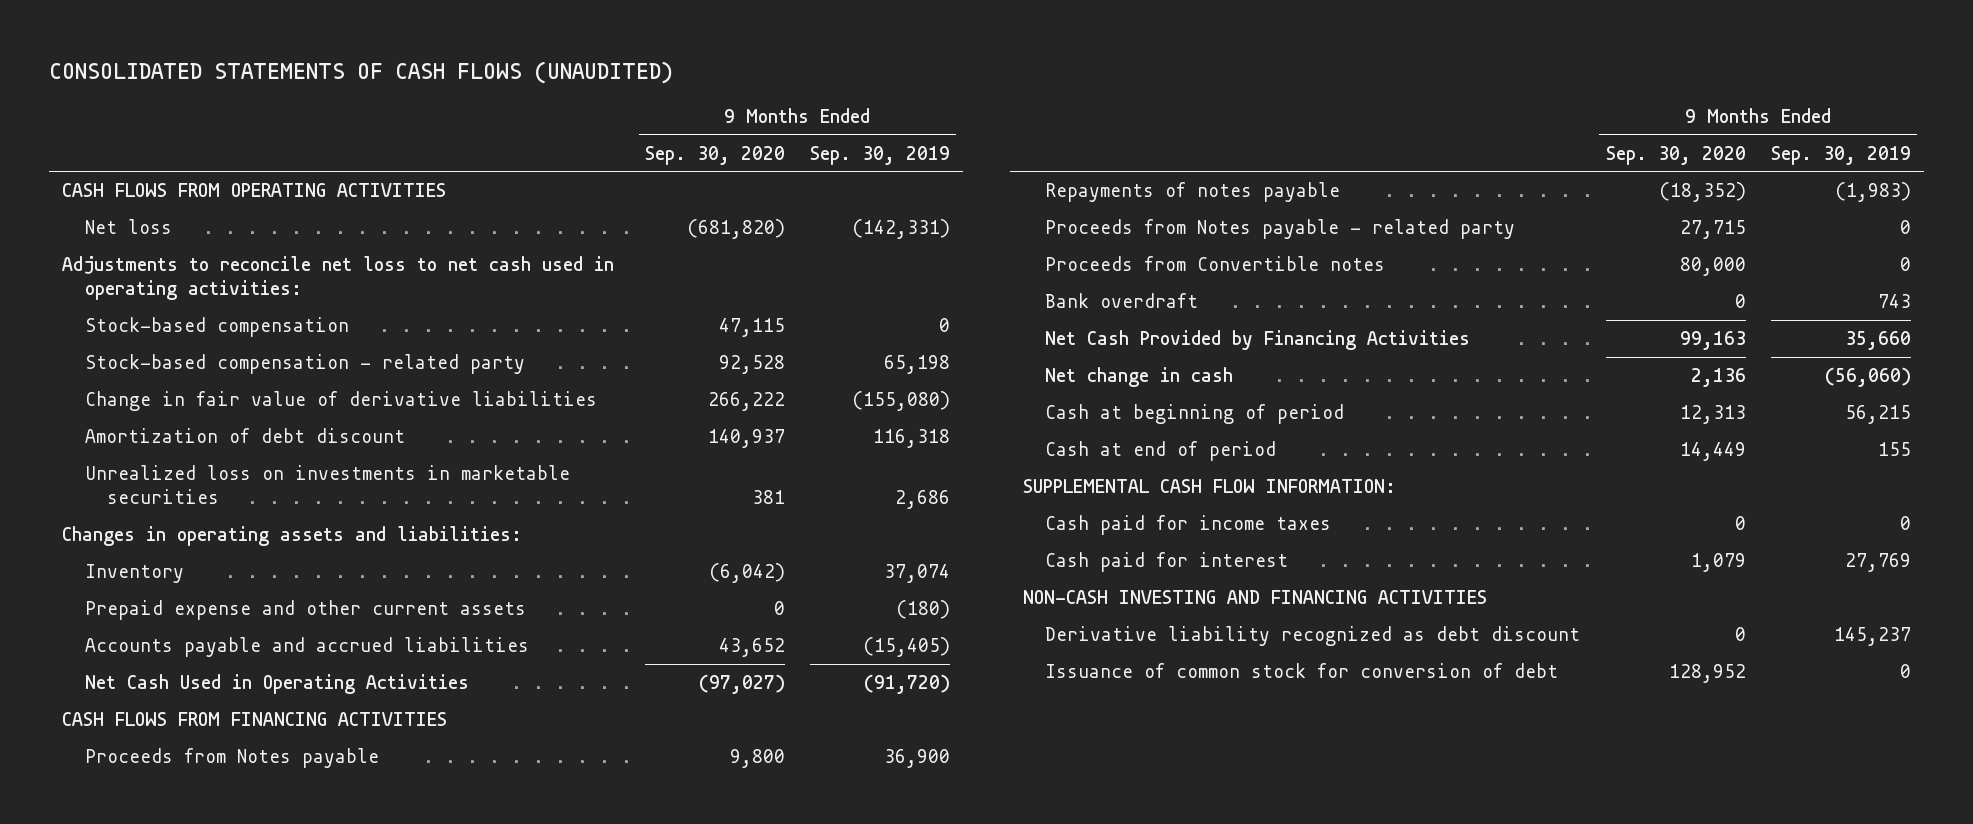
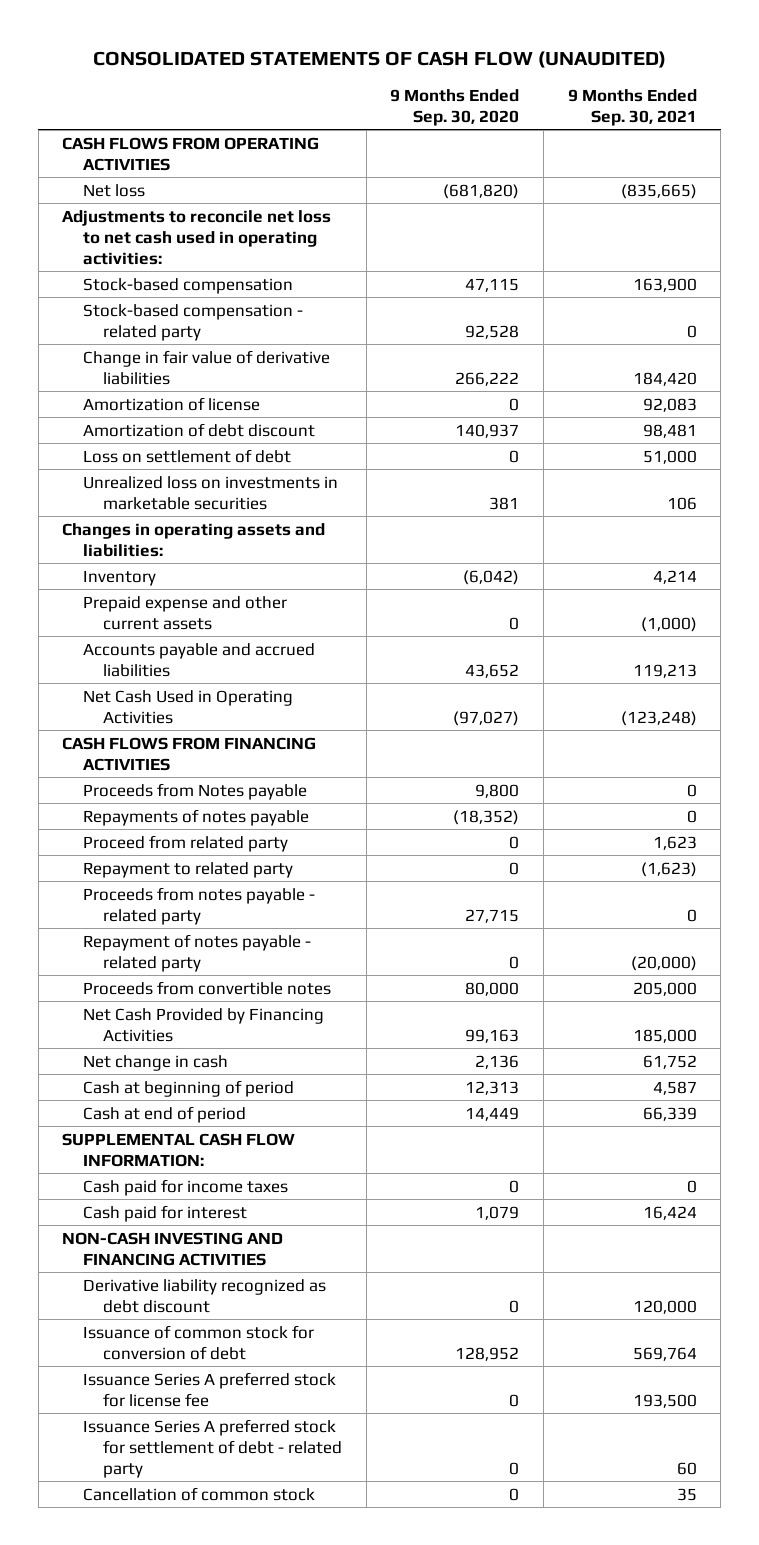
[49,60,674,84] CONSOLIDATED STATEMENTS OF CASH FLOWS (UNAUDITED) -> [92,50,666,68] CONSOLIDATED STATEMENTS OF CASH FLOW (UNAUDITED)
[810,145,951,165] Sep. 30, 2019 -> none
none -> [567,88,697,126] 9 Months Ended Sep. 30, 2021
none -> [82,396,260,411] Amortization of license
none -> [82,448,291,463] Loss on settlement of debt
[1045,292,1199,308] Bank overdraft -> none
none -> [82,834,288,852] Proceed from related party
none -> [82,861,293,878] Repayment to related party
[1045,218,1516,239] Proceeds from Notes payable - related party -> [82,886,315,925] Proceeds from notes payable - related party
none -> [82,933,311,972] Repayment of notes payable - related party
[1045,255,1386,271] Proceeds from Convertible notes -> [82,980,331,995] Proceeds from convertible notes
none -> [82,1371,336,1407] Issuance Series A preferred stock for license fee
none -> [82,1418,343,1478] Issuance Series A preferred stock for settlement of debt - related party
none -> [82,1486,315,1501] Cancellation of common stock

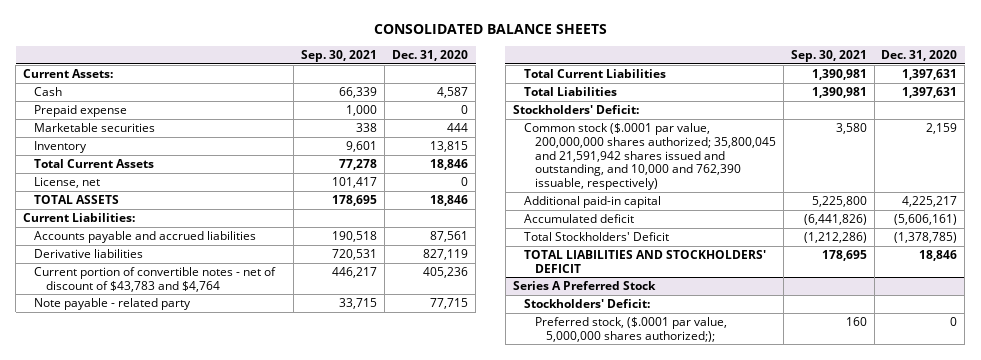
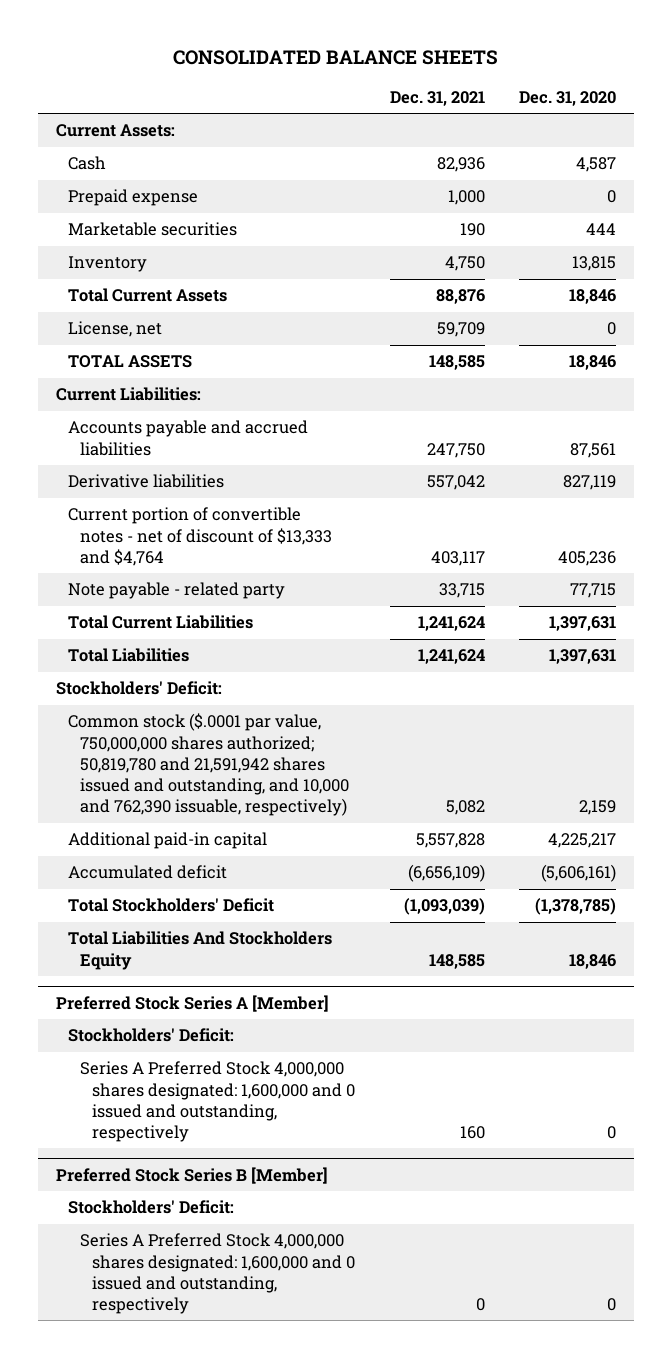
[301,49,378,62] Sep. 30, 2021 -> none
none -> [389,91,485,107] Dec. 31, 2021
[34,266,277,292] Current portion of convertible notes - net of discount of $43,783 and $4,764 -> [67,507,332,566] Current portion of convertible notes - net of discount of $13,333 and $4,764
[523,122,776,191] Common stock ($.0001 par value, 200,000,000 shares authorized; 35,800,045 and 21,591,942 shares issued and outstanding, and 10,000 and 762,390 issuable, respectively) -> [67,713,349,817] Common stock ($.0001 par value, 750,000,000 shares authorized; 50,819,780 and 21,591,942 shares issued and outstanding, and 10,000 and 762,390 issuable, respectively)
[523,249,766,273] TOTAL LIABILITIES AND STOCKHOLDERS' DEFICIT -> [67,931,332,970] Total Liabilities And Stockholders Equity
[512,280,656,290] Series A Preferred Stock -> [55,994,329,1012] Preferred Stock Series A [Member]
[534,316,727,342] Preferred stock, ($.0001 par value, 5,000,000 shares authorized;); -> [79,1061,355,1143] Series A Preferred Stock 4,000,000 shares designated: 1,600,000 and 0 issued and outstanding, respectively
none -> [55,1166,328,1184] Preferred Stock Series B [Member]
none -> [67,1200,234,1215] Stockholders' Deficit:
none -> [79,1233,355,1315] Series A Preferred Stock 4,000,000 shares designated: 1,600,000 and 0 issued and outstanding, respectively

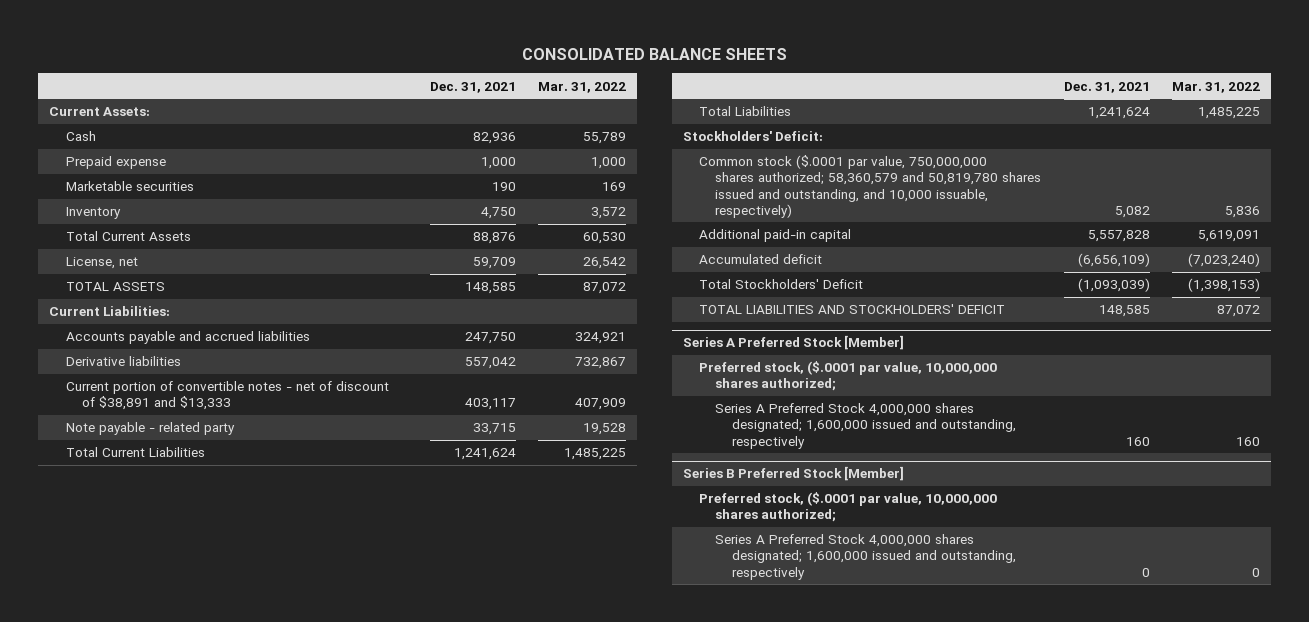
[519,91,617,107] Dec. 31, 2020 -> none
none -> [538,81,627,93] Mar. 31, 2022
[67,507,332,566] Current portion of convertible notes - net of discount of $13,333 and $4,764 -> [65,381,389,411] Current portion of convertible notes - net of discount of $38,891 and $13,333
[67,713,349,817] Common stock ($.0001 par value, 750,000,000 shares authorized; 50,819,780 and 21,591,942 shares issued and outstanding, and 10,000 and 762,390 issuable, respectively) -> [699,155,1042,218] Common stock ($.0001 par value, 750,000,000 shares authorized; 58,360,579 and 50,819,780 shares issued and outstanding, and 10,000 issuable, respectively)
[67,1028,234,1043] Stockholders' Deficit: -> none
[67,1200,234,1215] Stockholders' Deficit: -> none
[67,931,332,970] Total Liabilities And Stockholders Equity -> [699,304,1006,315] TOTAL LIABILITIES AND STOCKHOLDERS' DEFICIT
[55,994,329,1012] Preferred Stock Series A [Member] -> [682,335,904,351] Series A Preferred Stock [Member]
none -> [699,361,998,392] Preferred stock, ($.0001 par value, 10,000,000 shares authorized;
[79,1061,355,1143] Series A Preferred Stock 4,000,000 shares designated: 1,600,000 and 0 issued and outstanding, respectively -> [715,403,1016,449] Series A Preferred Stock 4,000,000 shares designated; 1,600,000 issued and outstanding, respectively
[55,1166,328,1184] Preferred Stock Series B [Member] -> [682,466,904,482] Series B Preferred Stock [Member]
none -> [699,492,998,523] Preferred stock, ($.0001 par value, 10,000,000 shares authorized;
[79,1233,355,1315] Series A Preferred Stock 4,000,000 shares designated: 1,600,000 and 0 issued and outstanding, respectively -> [715,534,1016,580] Series A Preferred Stock 4,000,000 shares designated; 1,600,000 issued and outstanding, respectively

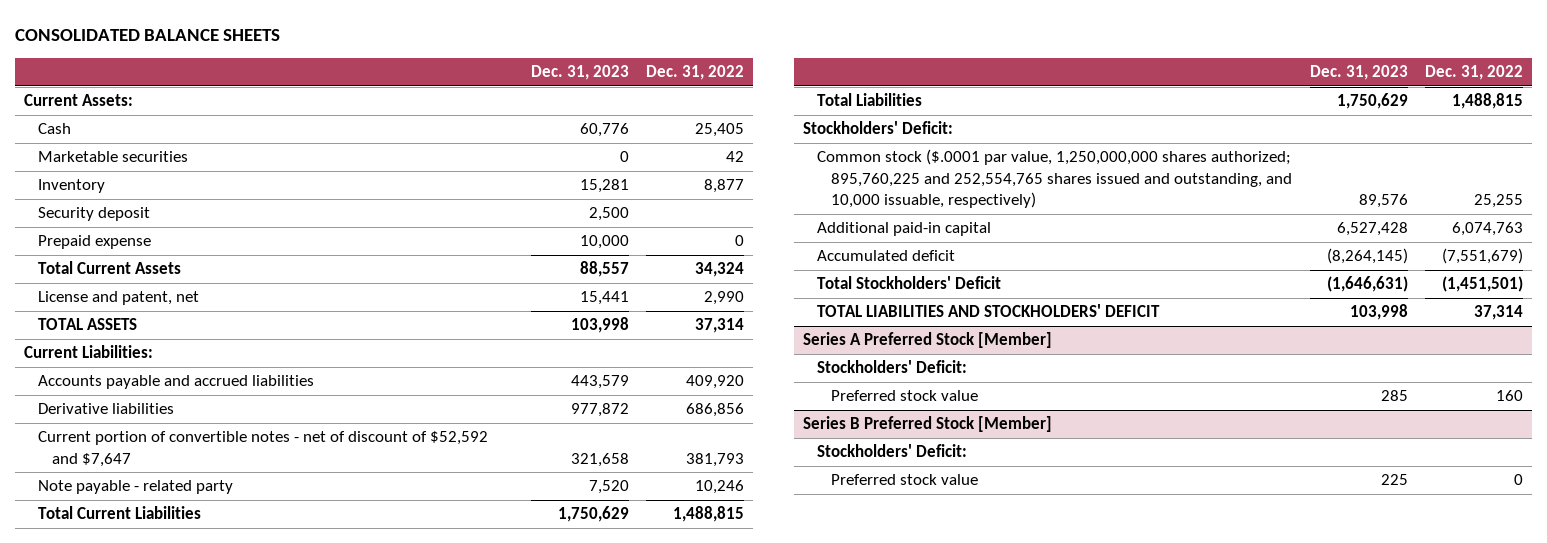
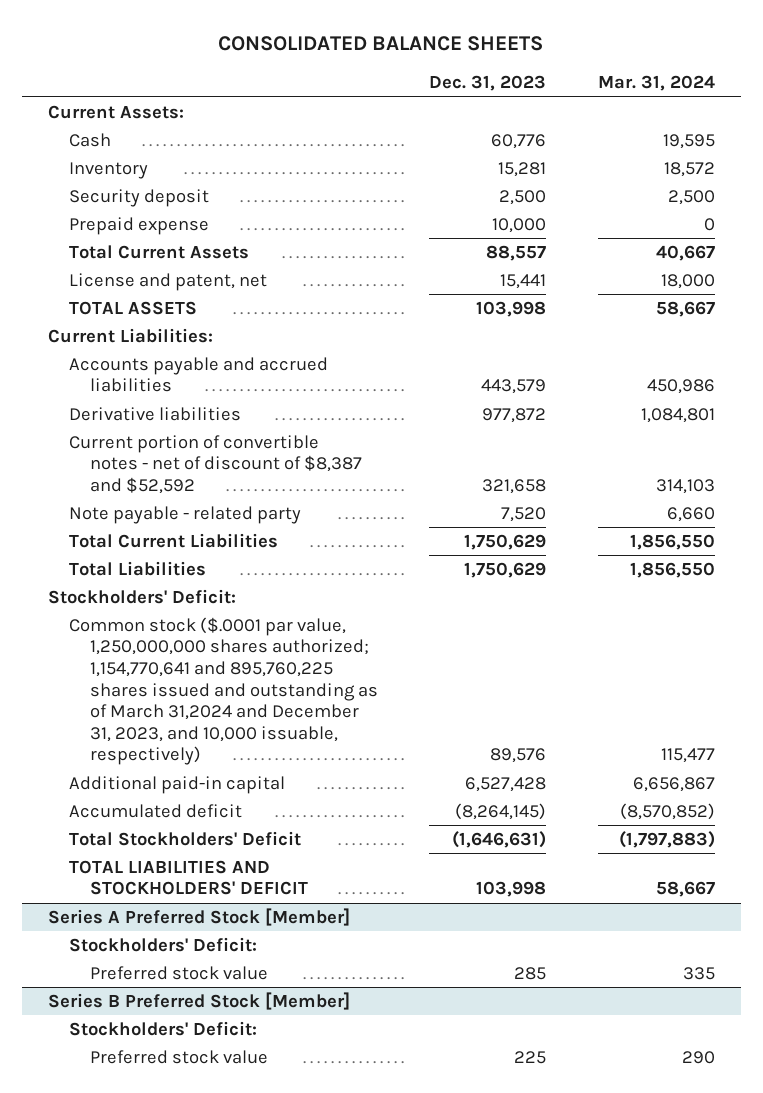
[645,64,744,80] Dec. 31, 2022 -> none
none -> [597,75,715,92] Mar. 31, 2024
[37,151,188,163] Marketable securities -> none
[37,431,488,467] Current portion of convertible notes - net of discount of $52,592 and $7,647 -> [68,434,362,494] Current portion of convertible notes - net of discount of $8,387 and $52,592
[817,149,1293,209] Common stock ($.0001 par value, 1,250,000,000 shares authorized; 895,760,225 and 252,554,765 shares issued and outstanding, and 10,000 issuable, respectively) -> [68,616,378,766] Common stock ($.0001 par value, 1,250,000,000 shares authorized; 1,154,770,641 and 895,760,225 shares issued and outstanding as of March 31,2024 and December 31, 2023, and 10,000 issuable, respectively)

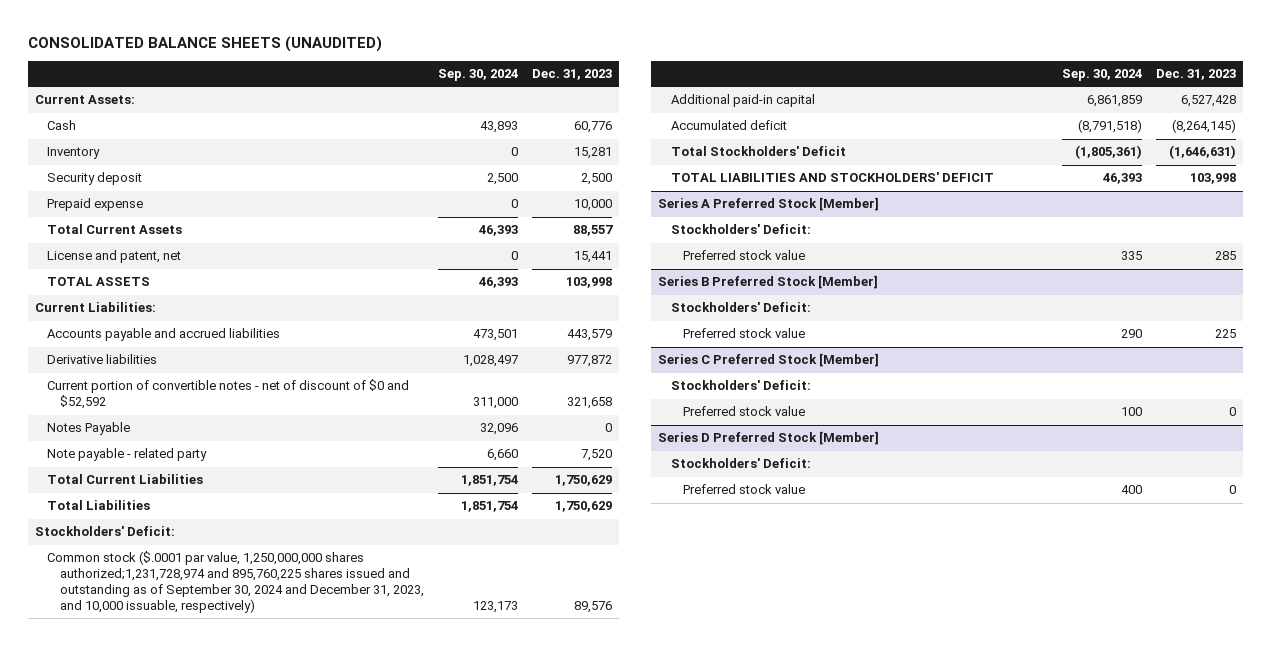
[218,36,544,52] CONSOLIDATED BALANCE SHEETS -> [27,35,382,52] CONSOLIDATED BALANCE SHEETS (UNAUDITED)
[597,75,715,92] Mar. 31, 2024 -> none
none -> [437,69,518,82] Sep. 30, 2024
[68,434,362,494] Current portion of convertible notes - net of discount of $8,387 and $52,592 -> [47,379,410,410] Current portion of convertible notes - net of discount of $0 and $52,592
none -> [47,422,131,436] Notes Payable
[68,616,378,766] Common stock ($.0001 par value, 1,250,000,000 shares authorized; 1,154,770,641 and 895,760,225 shares issued and outstanding as of March 31,2024 and December 31, 2023, and 10,000 issuable, respectively) -> [47,551,424,613] Common stock ($.0001 par value, 1,250,000,000 shares authorized;1,231,728,974 and 895,760,225 shares issued and outstanding as of September 30, 2024 and December 31, 2023, and 10,000 issuable, respectively)
none -> [658,353,880,368] Series C Preferred Stock [Member]
none -> [670,380,811,391] Stockholders' Deficit:
none -> [683,406,806,417] Preferred stock value
none -> [658,431,880,446] Series D Preferred Stock [Member]
none -> [670,458,811,469] Stockholders' Deficit:
none -> [683,484,806,495] Preferred stock value

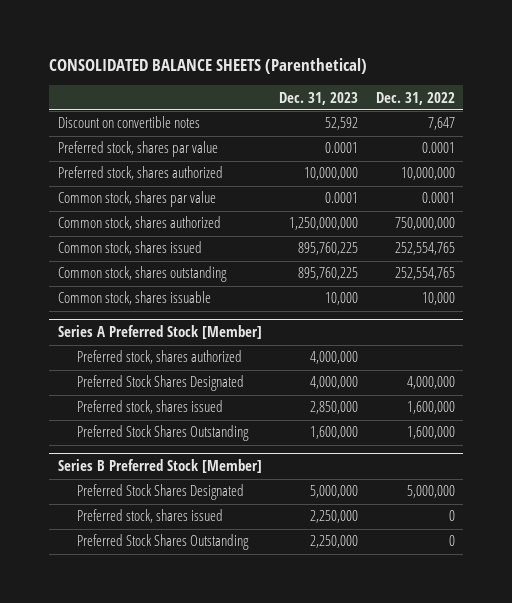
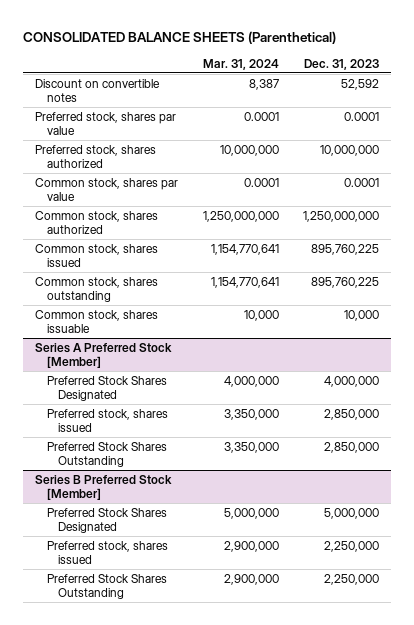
[375,91,455,105] Dec. 31, 2022 -> none
none -> [202,58,279,70] Mar. 31, 2024
[76,350,242,365] Preferred stock, shares authorized -> none
[310,426,359,440] 1,600,000 -> [323,441,379,453] 2,850,000

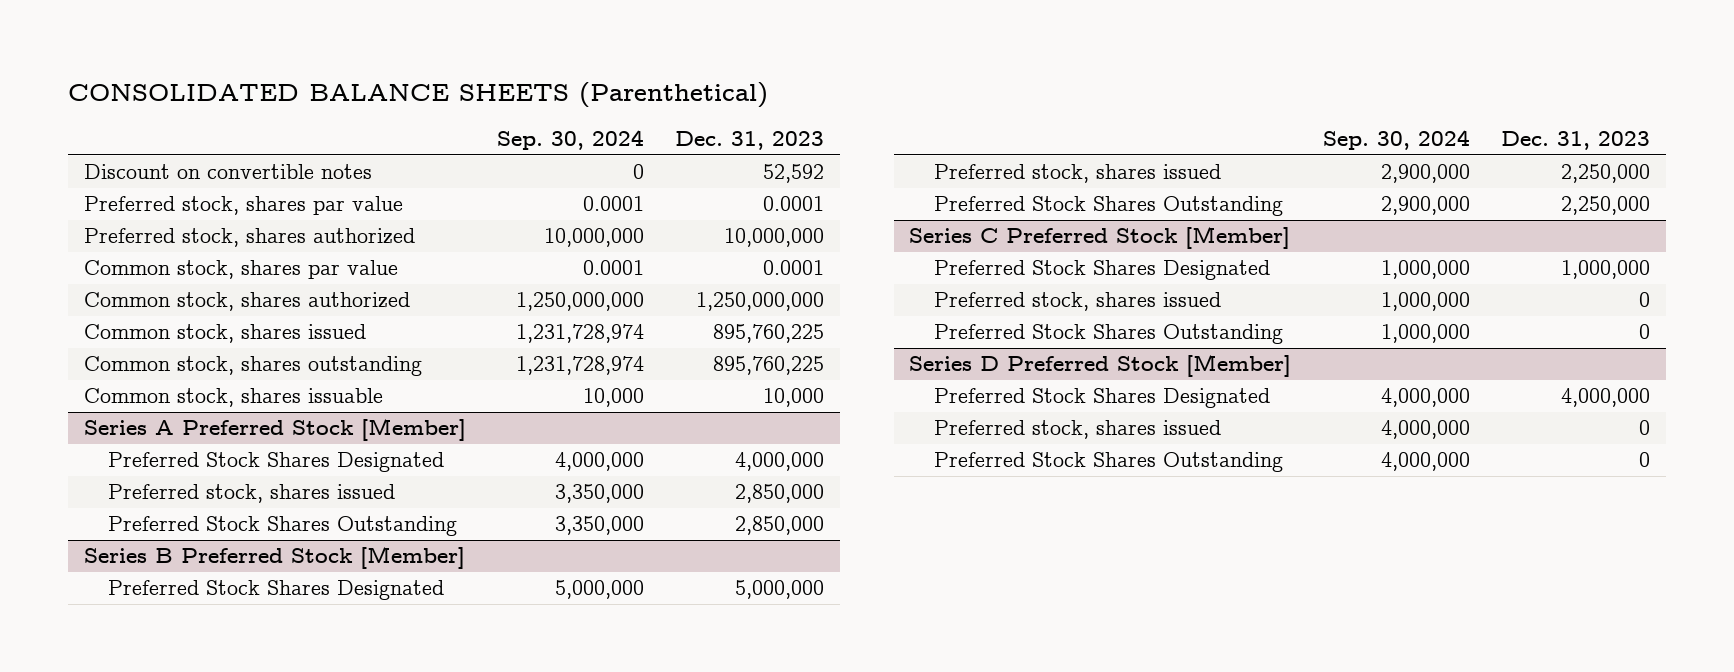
[202,58,279,70] Mar. 31, 2024 -> none
none -> [496,130,644,151] Sep. 30, 2024
none -> [909,226,1291,250] Series C Preferred Stock [Member]
none -> [933,260,1270,281] Preferred Stock Shares Designated
none -> [933,292,1221,312] Preferred stock, shares issued
none -> [933,324,1283,345] Preferred Stock Shares Outstanding
none -> [909,354,1292,378] Series D Preferred Stock [Member]
none -> [933,388,1270,409] Preferred Stock Shares Designated
none -> [933,420,1221,440] Preferred stock, shares issued
none -> [933,452,1283,473] Preferred Stock Shares Outstanding

